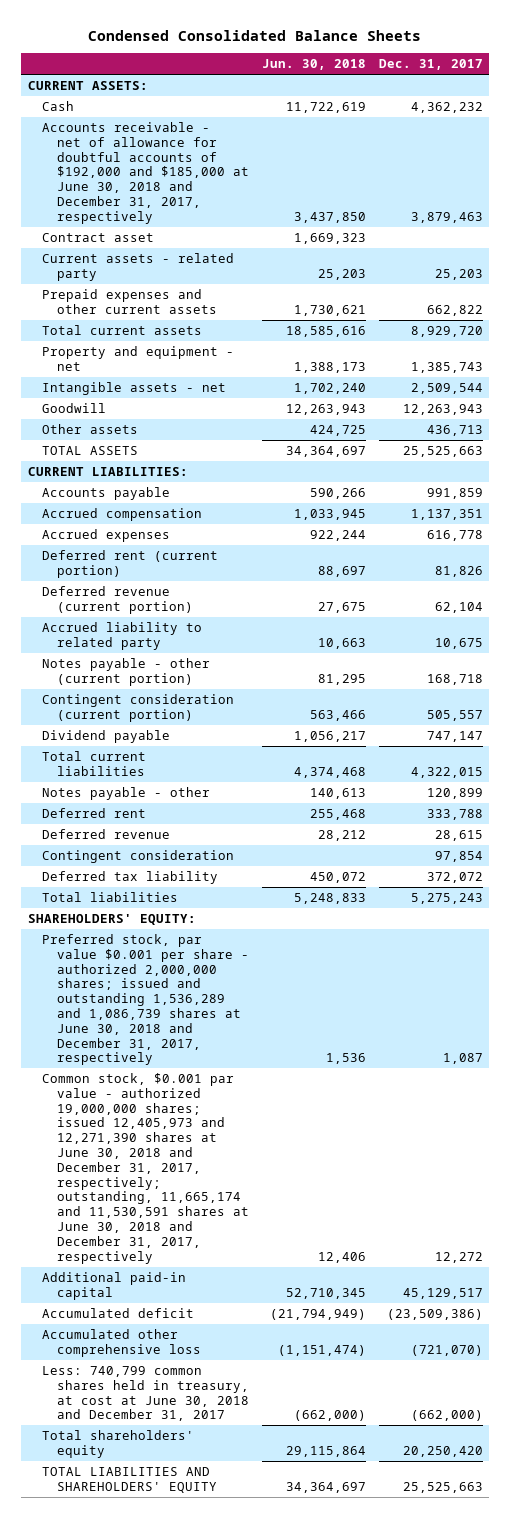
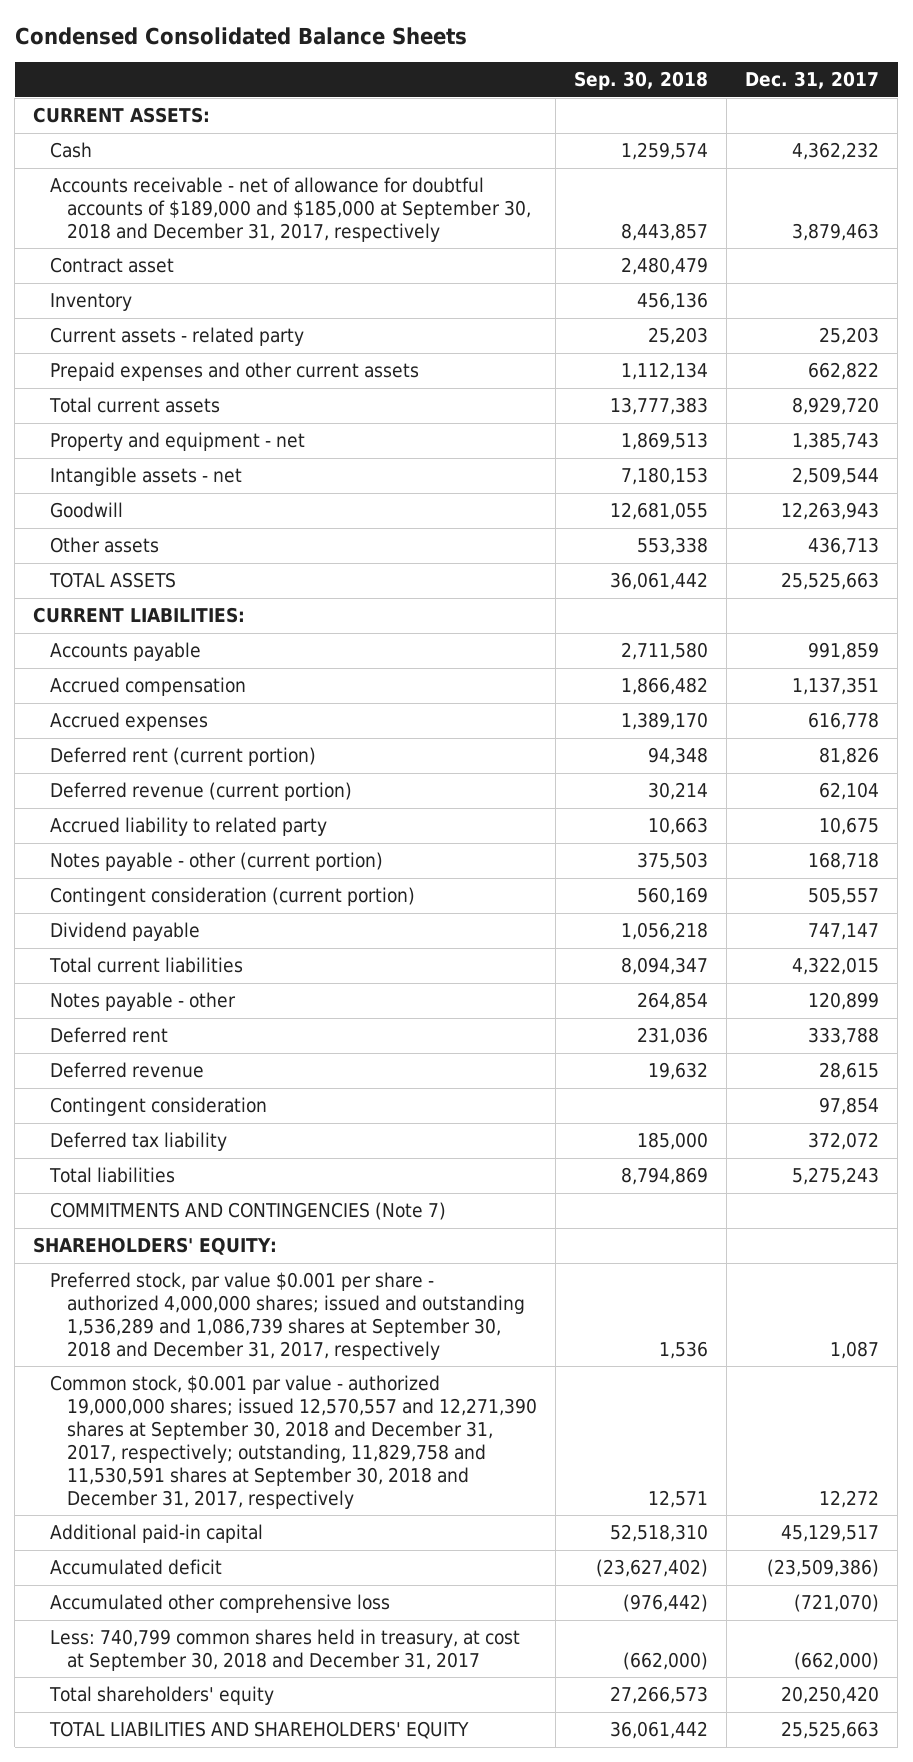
[261,59,366,71] Jun. 30, 2018 -> none
none -> [574,71,709,91] Sep. 30, 2018
[42,121,250,224] Accounts receivable - net of allowance for doubtful accounts of $192,000 and $185,000 at June 30, 2018 and December 31, 2017, respectively -> [50,177,532,242] Accounts receivable - net of allowance for doubtful accounts of $189,000 and $185,000 at September 30, 2018 and December 31, 2017, respectively
none -> [50,293,133,312] Inventory
none -> [50,1202,447,1221] COMMITMENTS AND CONTINGENCIES (Note 7)
[42,933,250,1066] Preferred stock, par value $0.001 per share - authorized 2,000,000 shares; issued and outstanding 1,536,289 and 1,086,739 shares at June 30, 2018 and December 31, 2017, respectively -> [50,1272,526,1360] Preferred stock, par value $0.001 per share - authorized 4,000,000 shares; issued and outstanding 1,536,289 and 1,086,739 shares at September 30, 2018 and December 31, 2017, respectively
[42,1072,250,1264] Common stock, $0.001 par value - authorized 19,000,000 shares; issued 12,405,973 and 12,271,390 shares at June 30, 2018 and December 31, 2017, respectively; outstanding, 11,665,174 and 11,530,591 shares at June 30, 2018 and December 31, 2017, respectively -> [50,1375,538,1509] Common stock, $0.001 par value - authorized 19,000,000 shares; issued 12,570,557 and 12,271,390 shares at September 30, 2018 and December 31, 2017, respectively; outstanding, 11,829,758 and 11,530,591 shares at September 30, 2018 and December 31, 2017, respectively
[42,1365,250,1422] Less: 740,799 common shares held in treasury, at cost at June 30, 2018 and December 31, 2017 -> [50,1629,521,1671] Less: 740,799 common shares held in treasury, at cost at September 30, 2018 and December 31, 2017

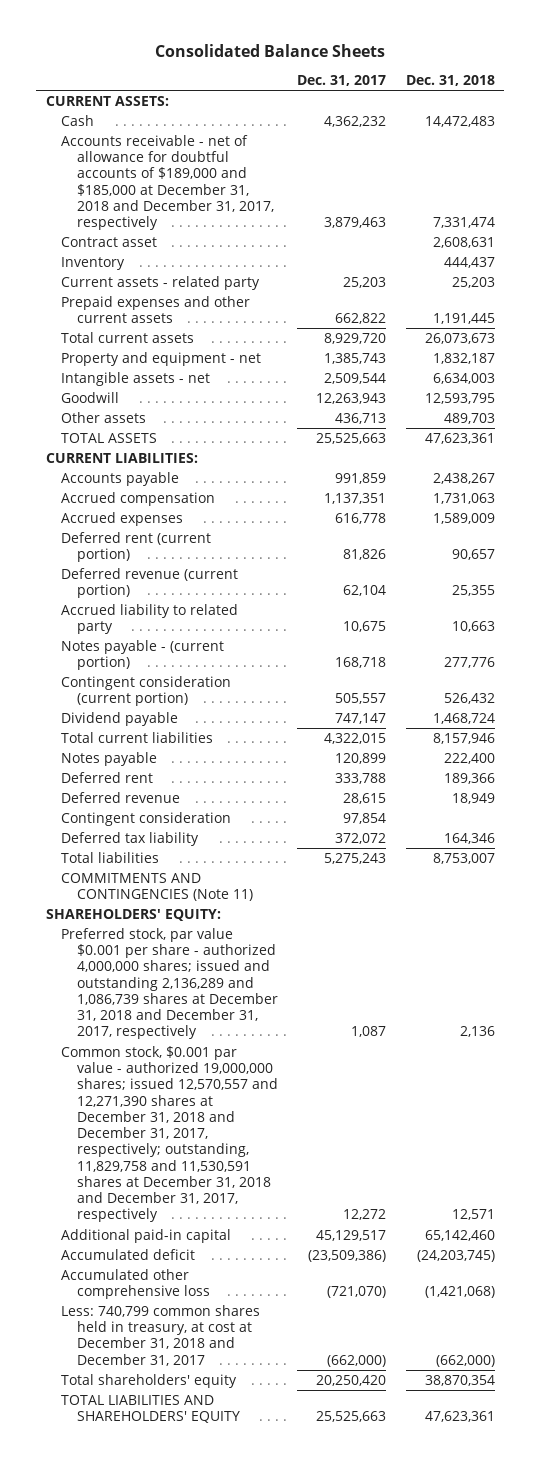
[14,26,467,45] Condensed Consolidated Balance Sheets -> [155,43,386,57] Consolidated Balance Sheets
[574,71,709,91] Sep. 30, 2018 -> none
none -> [405,74,495,86] Dec. 31, 2018
[50,177,532,242] Accounts receivable - net of allowance for doubtful accounts of $189,000 and $185,000 at September 30, 2018 and December 31, 2017, respectively -> [61,134,274,231] Accounts receivable - net of allowance for doubtful accounts of $189,000 and $185,000 at December 31, 2018 and December 31, 2017, respectively
[50,852,384,872] Notes payable - other (current portion) -> [61,639,225,671] Notes payable - (current portion)
[50,992,237,1012] Notes payable - other -> [61,751,158,766] Notes payable
[50,1202,447,1221] COMMITMENTS AND CONTINGENCIES (Note 7) -> [61,872,253,902] COMMITMENTS AND CONTINGENCIES (Note 11)
[50,1272,526,1360] Preferred stock, par value $0.001 per share - authorized 4,000,000 shares; issued and outstanding 1,536,289 and 1,086,739 shares at September 30, 2018 and December 31, 2017, respectively -> [61,927,278,1040] Preferred stock, par value $0.001 per share - authorized 4,000,000 shares; issued and outstanding 2,136,289 and 1,086,739 shares at December 31, 2018 and December 31, 2017, respectively
[50,1375,538,1509] Common stock, $0.001 par value - authorized 19,000,000 shares; issued 12,570,557 and 12,271,390 shares at September 30, 2018 and December 31, 2017, respectively; outstanding, 11,829,758 and 11,530,591 shares at September 30, 2018 and December 31, 2017, respectively -> [61,1045,278,1223] Common stock, $0.001 par value - authorized 19,000,000 shares; issued 12,570,557 and 12,271,390 shares at December 31, 2018 and December 31, 2017, respectively; outstanding, 11,829,758 and 11,530,591 shares at December 31, 2018 and December 31, 2017, respectively
[50,1629,521,1671] Less: 740,799 common shares held in treasury, at cost at September 30, 2018 and December 31, 2017 -> [61,1304,261,1366] Less: 740,799 common shares held in treasury, at cost at December 31, 2018 and December 31, 2017

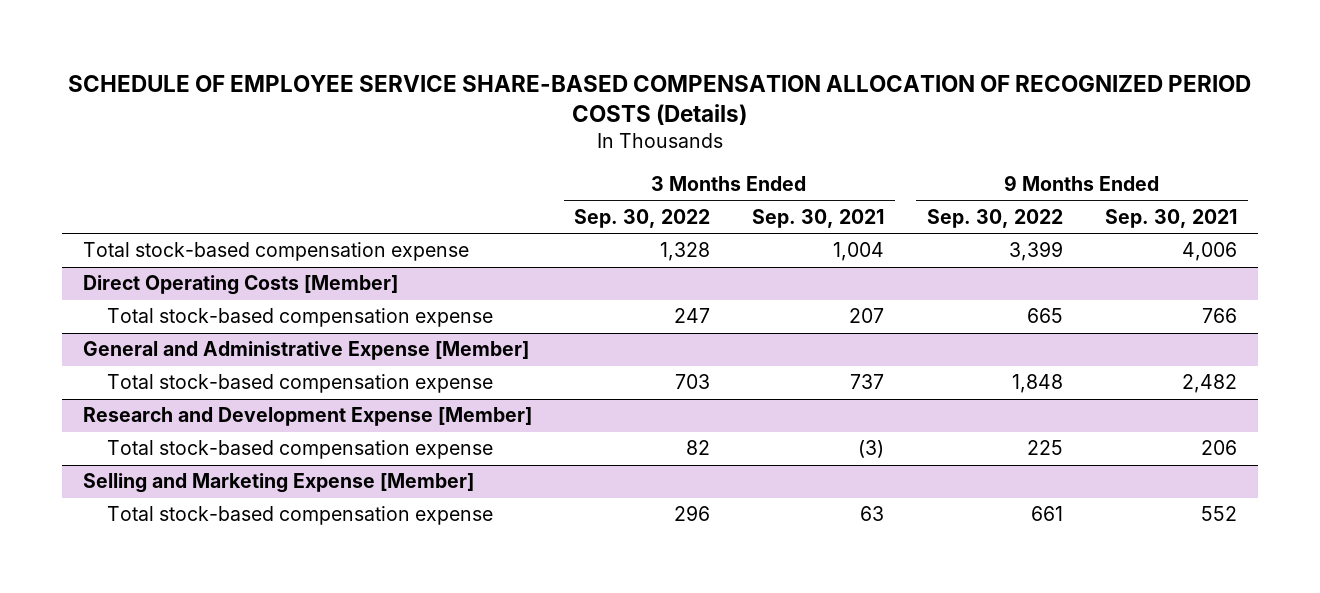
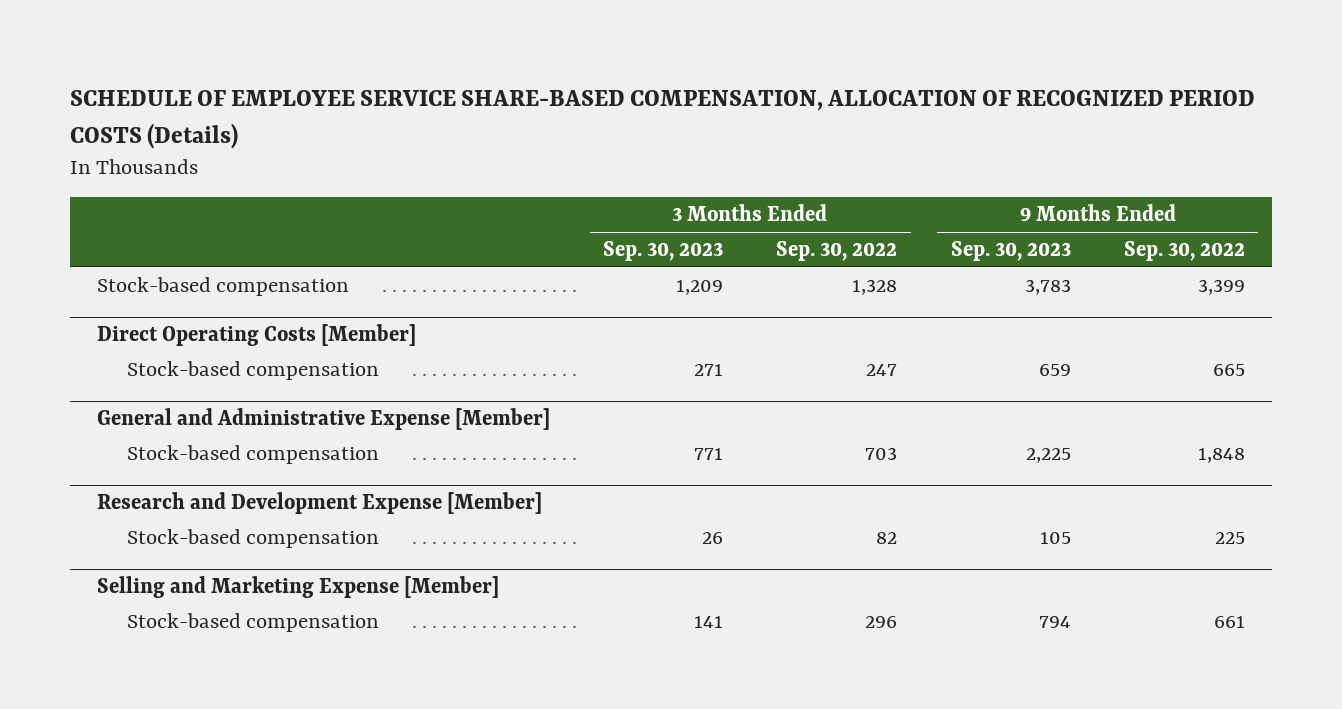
[67,74,1251,125] SCHEDULE OF EMPLOYEE SERVICE SHARE-BASED COMPENSATION ALLOCATION OF RECOGNIZED PERIOD COSTS (Details) -> [70,90,1256,149] SCHEDULE OF EMPLOYEE SERVICE SHARE-BASED COMPENSATION, ALLOCATION OF RECOGNIZED PERIOD COSTS (Details)
[752,208,885,228] Sep. 30, 2021 -> none
[1105,208,1238,228] Sep. 30, 2021 -> none
none -> [603,241,724,262] Sep. 30, 2023
none -> [950,241,1071,262] Sep. 30, 2023
[82,242,469,262] Total stock-based compensation expense -> [96,277,349,297] Stock-based compensation
[106,308,493,328] Total stock-based compensation expense -> [127,361,380,381] Stock-based compensation
[106,374,493,394] Total stock-based compensation expense -> [127,445,380,465] Stock-based compensation
[106,440,493,460] Total stock-based compensation expense -> [127,529,380,549] Stock-based compensation
[106,506,493,526] Total stock-based compensation expense -> [127,613,380,633] Stock-based compensation

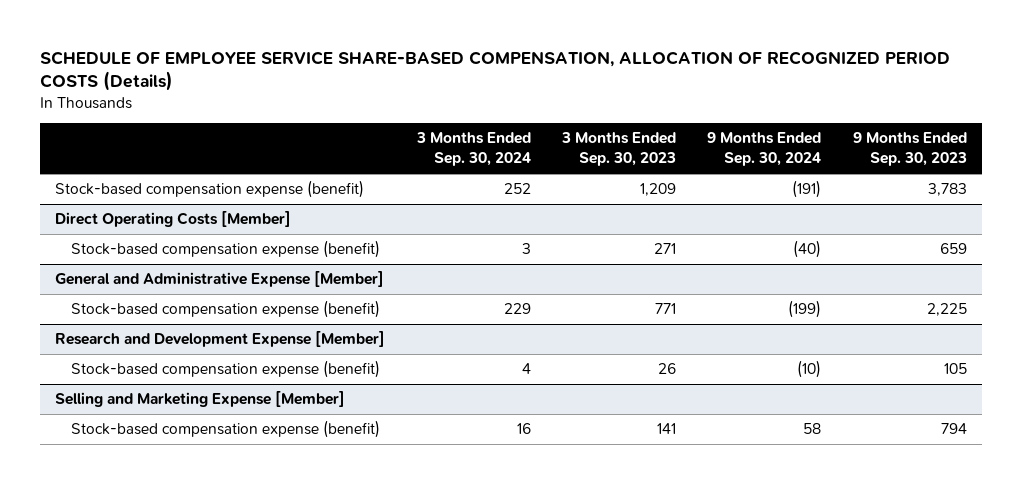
[776,241,898,262] Sep. 30, 2022 -> none
[1123,241,1245,262] Sep. 30, 2022 -> none
none -> [415,132,531,167] 3 Months Ended Sep. 30, 2024
none -> [707,132,822,167] 9 Months Ended Sep. 30, 2024
[96,277,349,297] Stock-based compensation -> [55,180,365,199] Stock-based compensation expense (benefit)
[127,361,380,381] Stock-based compensation -> [70,240,380,259] Stock-based compensation expense (benefit)
[127,445,380,465] Stock-based compensation -> [70,300,380,319] Stock-based compensation expense (benefit)
[127,529,380,549] Stock-based compensation -> [70,360,380,379] Stock-based compensation expense (benefit)
[127,613,380,633] Stock-based compensation -> [70,420,380,439] Stock-based compensation expense (benefit)

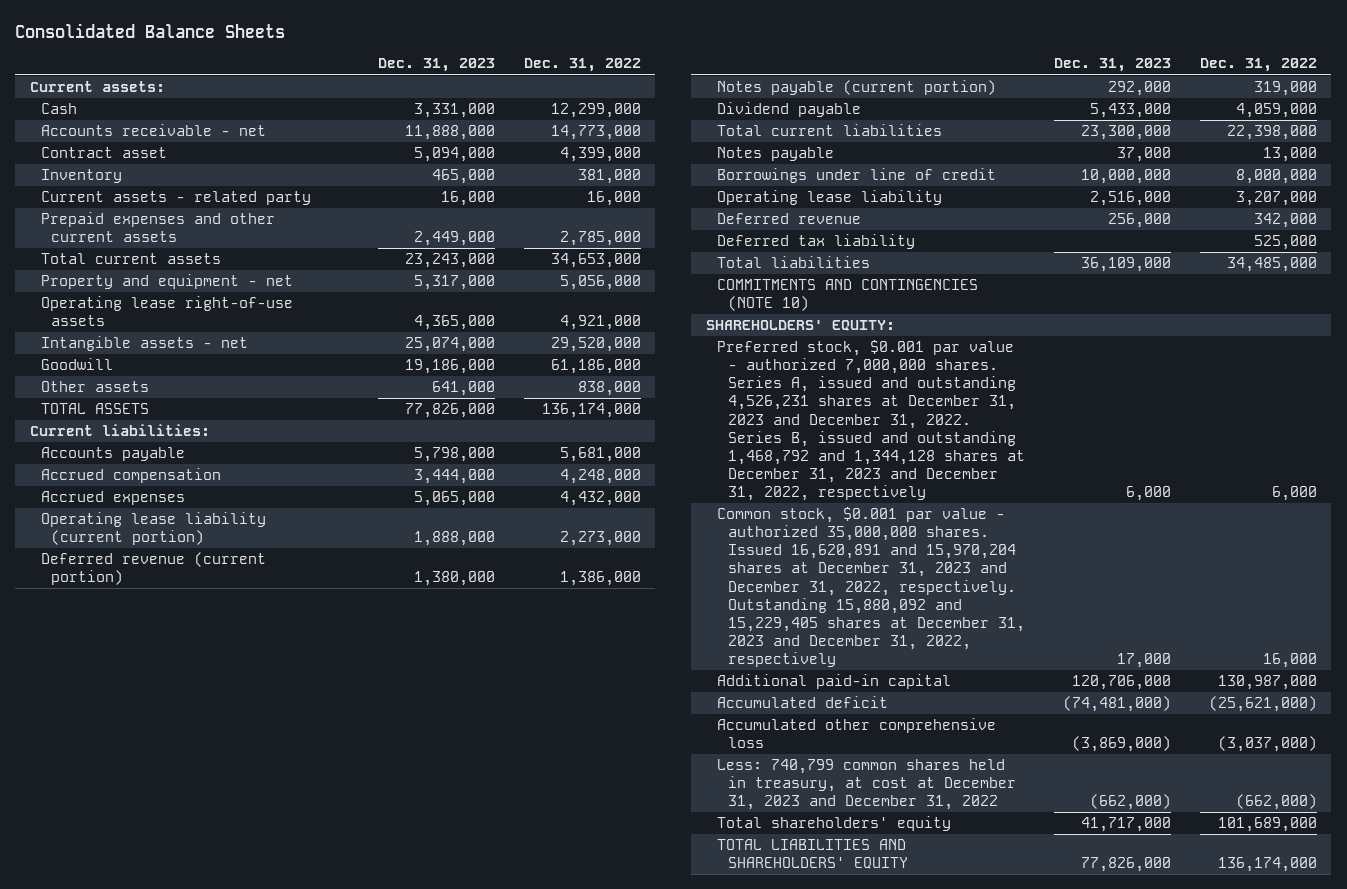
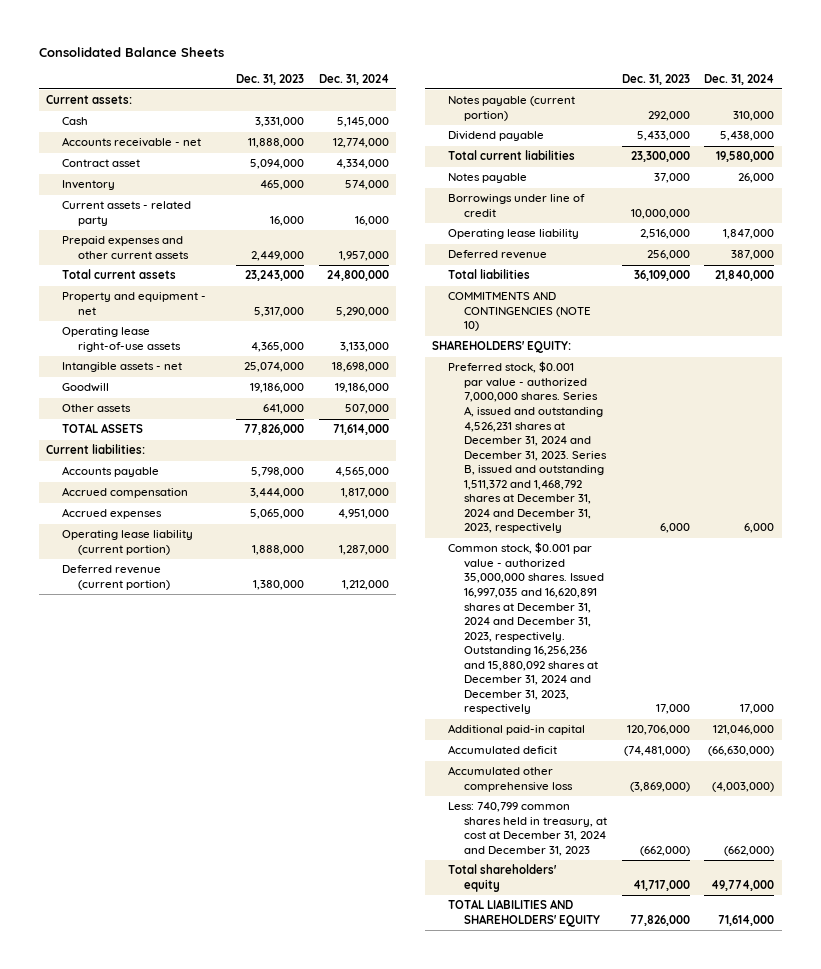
[523,58,641,73] Dec. 31, 2022 -> none
none -> [318,73,389,85] Dec. 31, 2024
[716,234,915,250] Deferred tax liability -> none
[716,340,1025,501] Preferred stock, $0.001 par value - authorized 7,000,000 shares. Series A, issued and outstanding 4,526,231 shares at December 31, 2023 and December 31, 2022. Series B, issued and outstanding 1,468,792 and 1,344,128 shares at December 31, 2023 and December 31, 2022, respectively -> [447,361,607,534] Preferred stock, $0.001 par value - authorized 7,000,000 shares. Series A, issued and outstanding 4,526,231 shares at December 31, 2024 and December 31, 2023. Series B, issued and outstanding 1,511,372 and 1,468,792 shares at December 31, 2024 and December 31, 2023, respectively
[716,507,1025,667] Common stock, $0.001 par value - authorized 35,000,000 shares. Issued 16,620,891 and 15,970,204 shares at December 31, 2023 and December 31, 2022, respectively. Outstanding 15,880,092 and 15,229,405 shares at December 31, 2023 and December 31, 2022, respectively -> [447,542,604,715] Common stock, $0.001 par value - authorized 35,000,000 shares. Issued 16,997,035 and 16,620,891 shares at December 31, 2024 and December 31, 2023, respectively. Outstanding 16,256,236 and 15,880,092 shares at December 31, 2024 and December 31, 2023, respectively
[716,759,1016,811] Less: 740,799 common shares held in treasury, at cost at December 31, 2023 and December 31, 2022 -> [447,802,607,857] Less: 740,799 common shares held in treasury, at cost at December 31, 2024 and December 31, 2023

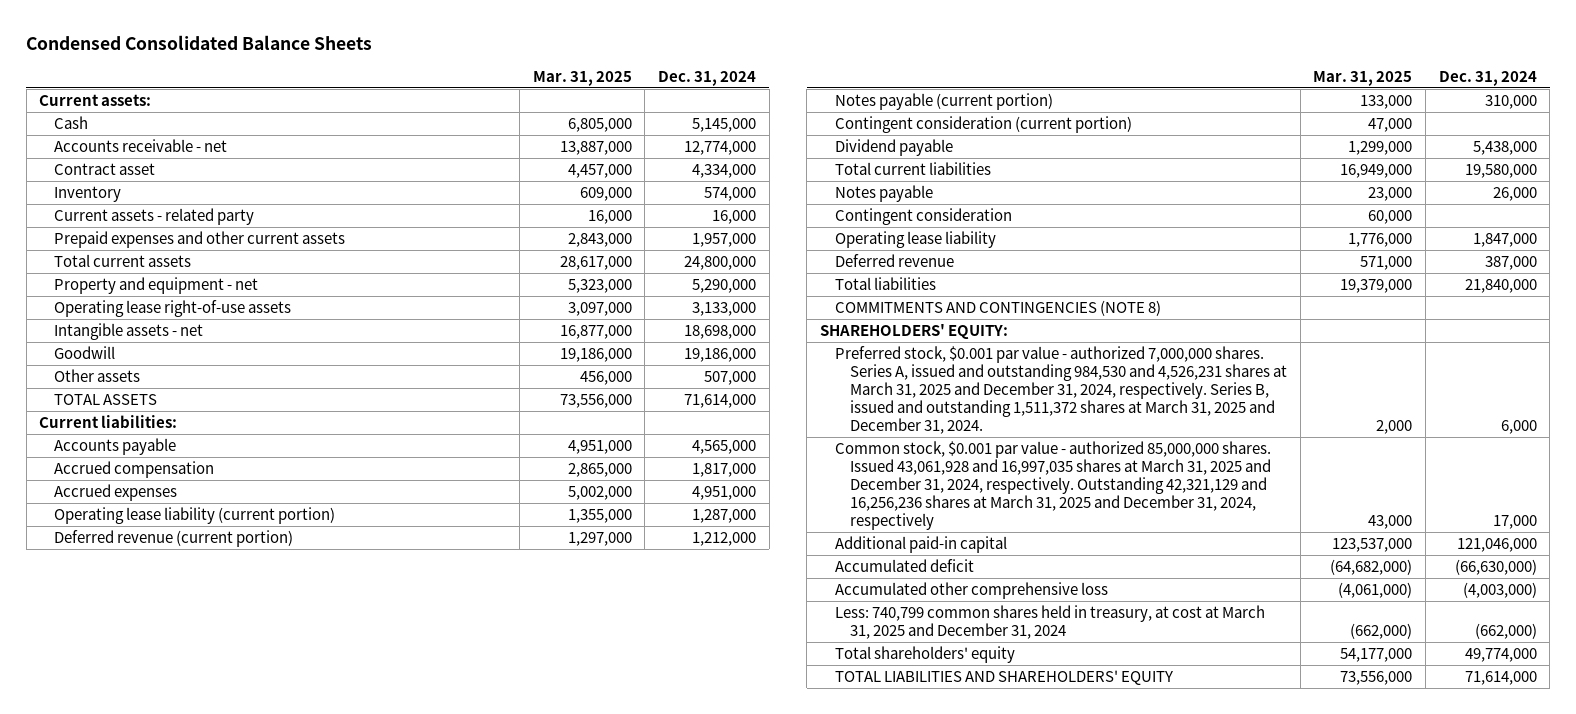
[38,46,224,57] Consolidated Balance Sheets -> [26,34,373,50] Condensed Consolidated Balance Sheets
[235,73,304,85] Dec. 31, 2023 -> none
none -> [532,70,632,86] Mar. 31, 2025
none -> [835,116,1133,134] Contingent consideration (current portion)
[447,194,585,217] Borrowings under line of credit -> none
none -> [835,208,1013,226] Contingent consideration
[447,291,591,332] COMMITMENTS AND CONTINGENCIES (NOTE 10) -> [835,300,1162,317] COMMITMENTS AND CONTINGENCIES (NOTE 8)
[447,361,607,534] Preferred stock, $0.001 par value - authorized 7,000,000 shares. Series A, issued and outstanding 4,526,231 shares at December 31, 2024 and December 31, 2023. Series B, issued and outstanding 1,511,372 and 1,468,792 shares at December 31, 2024 and December 31, 2023, respectively -> [835,346,1287,435] Preferred stock, $0.001 par value - authorized 7,000,000 shares. Series A, issued and outstanding 984,530 and 4,526,231 shares at March 31, 2025 and December 31, 2024, respectively. Series B, issued and outstanding 1,511,372 shares at March 31, 2025 and December 31, 2024.
[447,542,604,715] Common stock, $0.001 par value - authorized 35,000,000 shares. Issued 16,997,035 and 16,620,891 shares at December 31, 2024 and December 31, 2023, respectively. Outstanding 16,256,236 and 15,880,092 shares at December 31, 2024 and December 31, 2023, respectively -> [835,441,1272,531] Common stock, $0.001 par value - authorized 85,000,000 shares. Issued 43,061,928 and 16,997,035 shares at March 31, 2025 and December 31, 2024, respectively. Outstanding 42,321,129 and 16,256,236 shares at March 31, 2025 and December 31, 2024, respectively
[447,802,607,857] Less: 740,799 common shares held in treasury, at cost at December 31, 2024 and December 31, 2023 -> [835,605,1266,640] Less: 740,799 common shares held in treasury, at cost at March 31, 2025 and December 31, 2024

